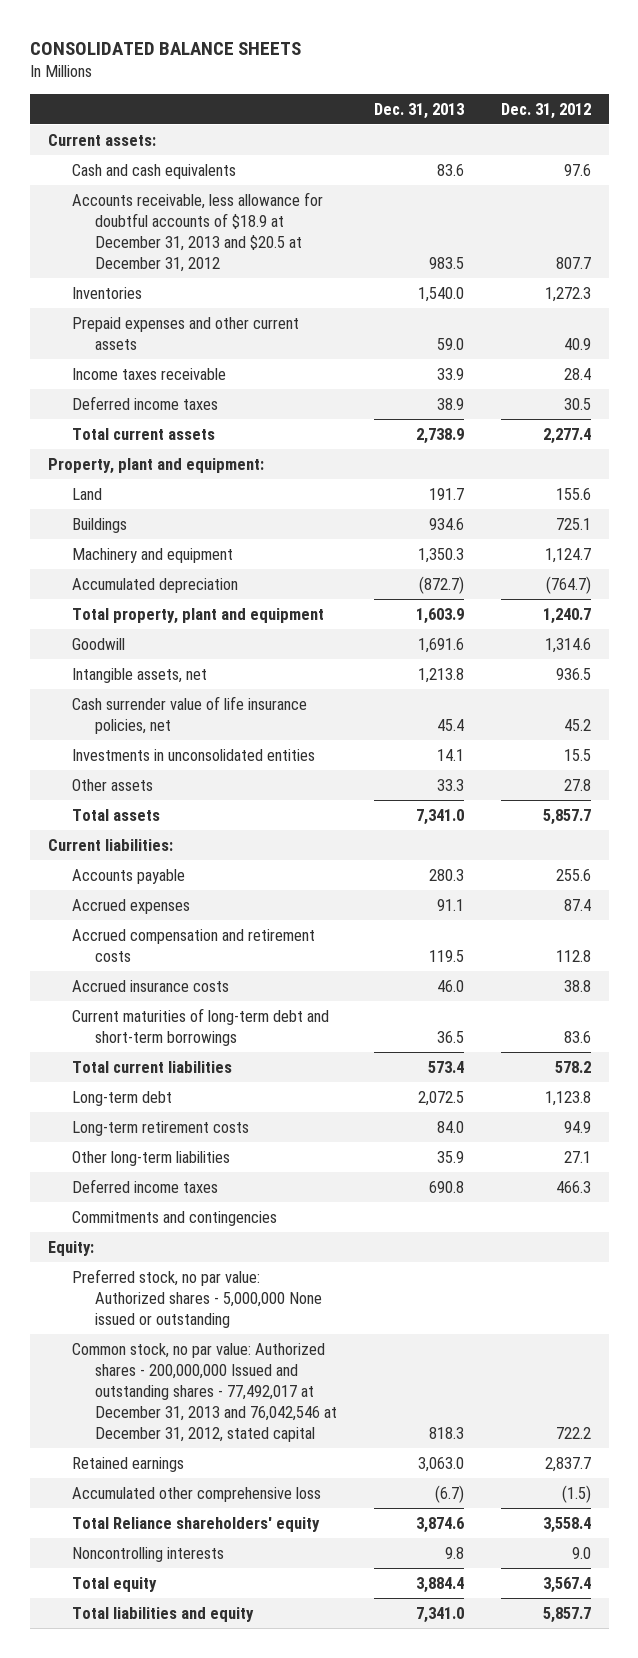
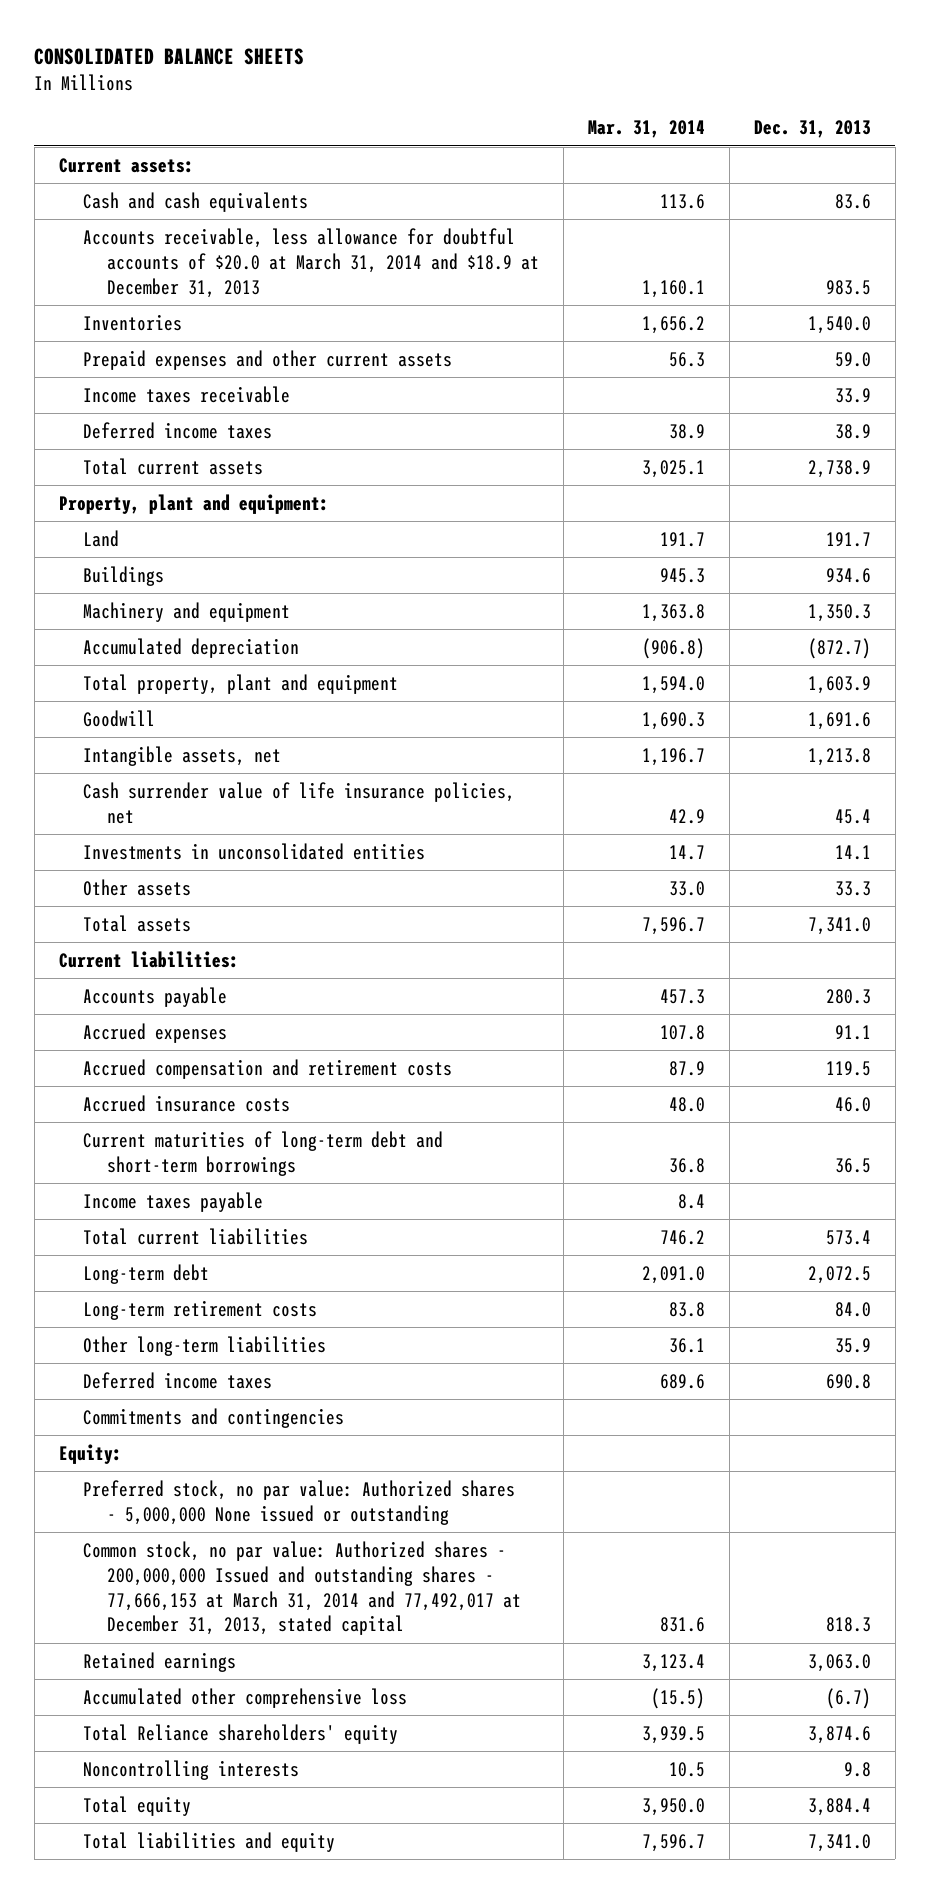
[500,102,591,119] Dec. 31, 2012 -> none
none -> [587,120,705,139] Mar. 31, 2014
[71,191,323,273] Accounts receivable, less allowance for doubtful accounts of $18.9 at December 31, 2013 and $20.5 at December 31, 2012 -> [82,227,540,298] Accounts receivable, less allowance for doubtful accounts of $20.0 at March 31, 2014 and $18.9 at December 31, 2013
none -> [82,1191,263,1212] Income taxes payable
[71,1342,338,1443] Common stock, no par value: Authorized shares - 200,000,000 Issued and outstanding shares - 77,492,017 at December 31, 2013 and 76,042,546 at December 31, 2012, stated capital -> [82,1540,522,1636] Common stock, no par value: Authorized shares - 200,000,000 Issued and outstanding shares - 77,666,153 at March 31, 2014 and 77,492,017 at December 31, 2013, stated capital

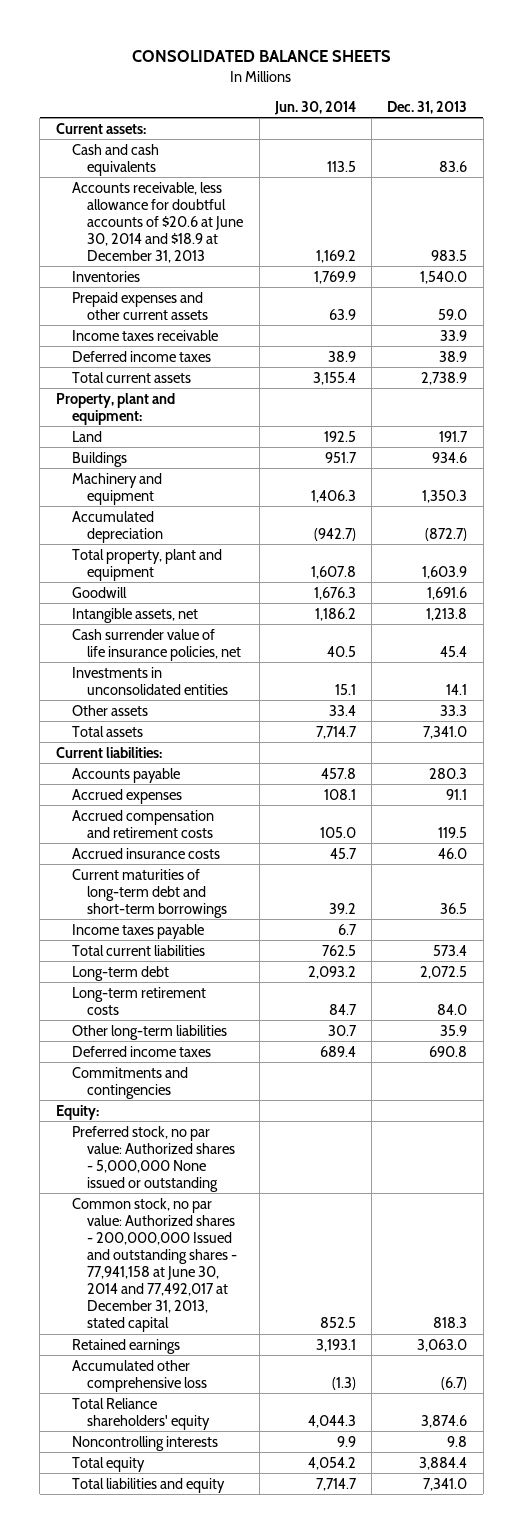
[587,120,705,139] Mar. 31, 2014 -> none
none -> [273,100,356,115] Jun. 30, 2014
[82,227,540,298] Accounts receivable, less allowance for doubtful accounts of $20.0 at March 31, 2014 and $18.9 at December 31, 2013 -> [71,181,244,263] Accounts receivable, less allowance for doubtful accounts of $20.6 at June 30, 2014 and $18.9 at December 31, 2013
[82,1540,522,1636] Common stock, no par value: Authorized shares - 200,000,000 Issued and outstanding shares - 77,666,153 at March 31, 2014 and 77,492,017 at December 31, 2013, stated capital -> [71,1197,238,1333] Common stock, no par value: Authorized shares - 200,000,000 Issued and outstanding shares - 77,941,158 at June 30, 2014 and 77,492,017 at December 31, 2013, stated capital

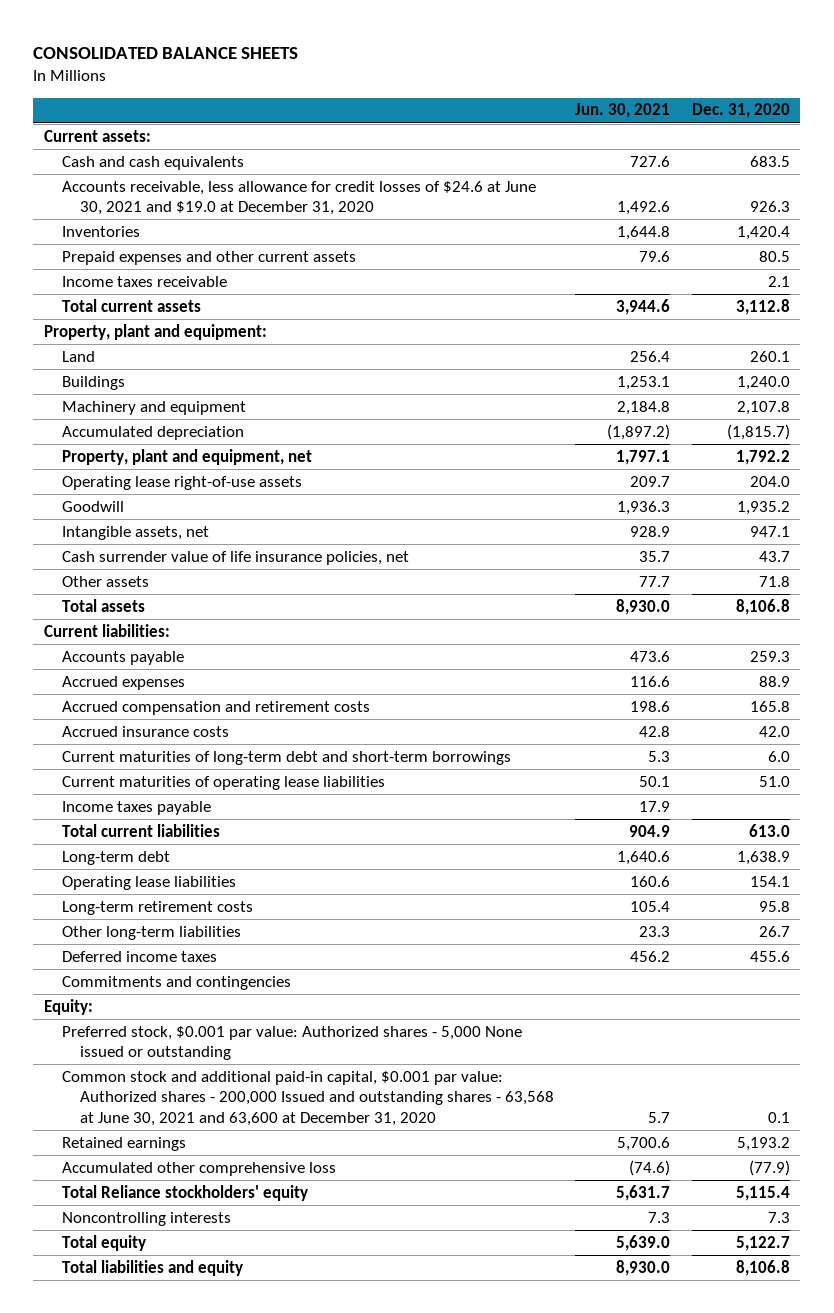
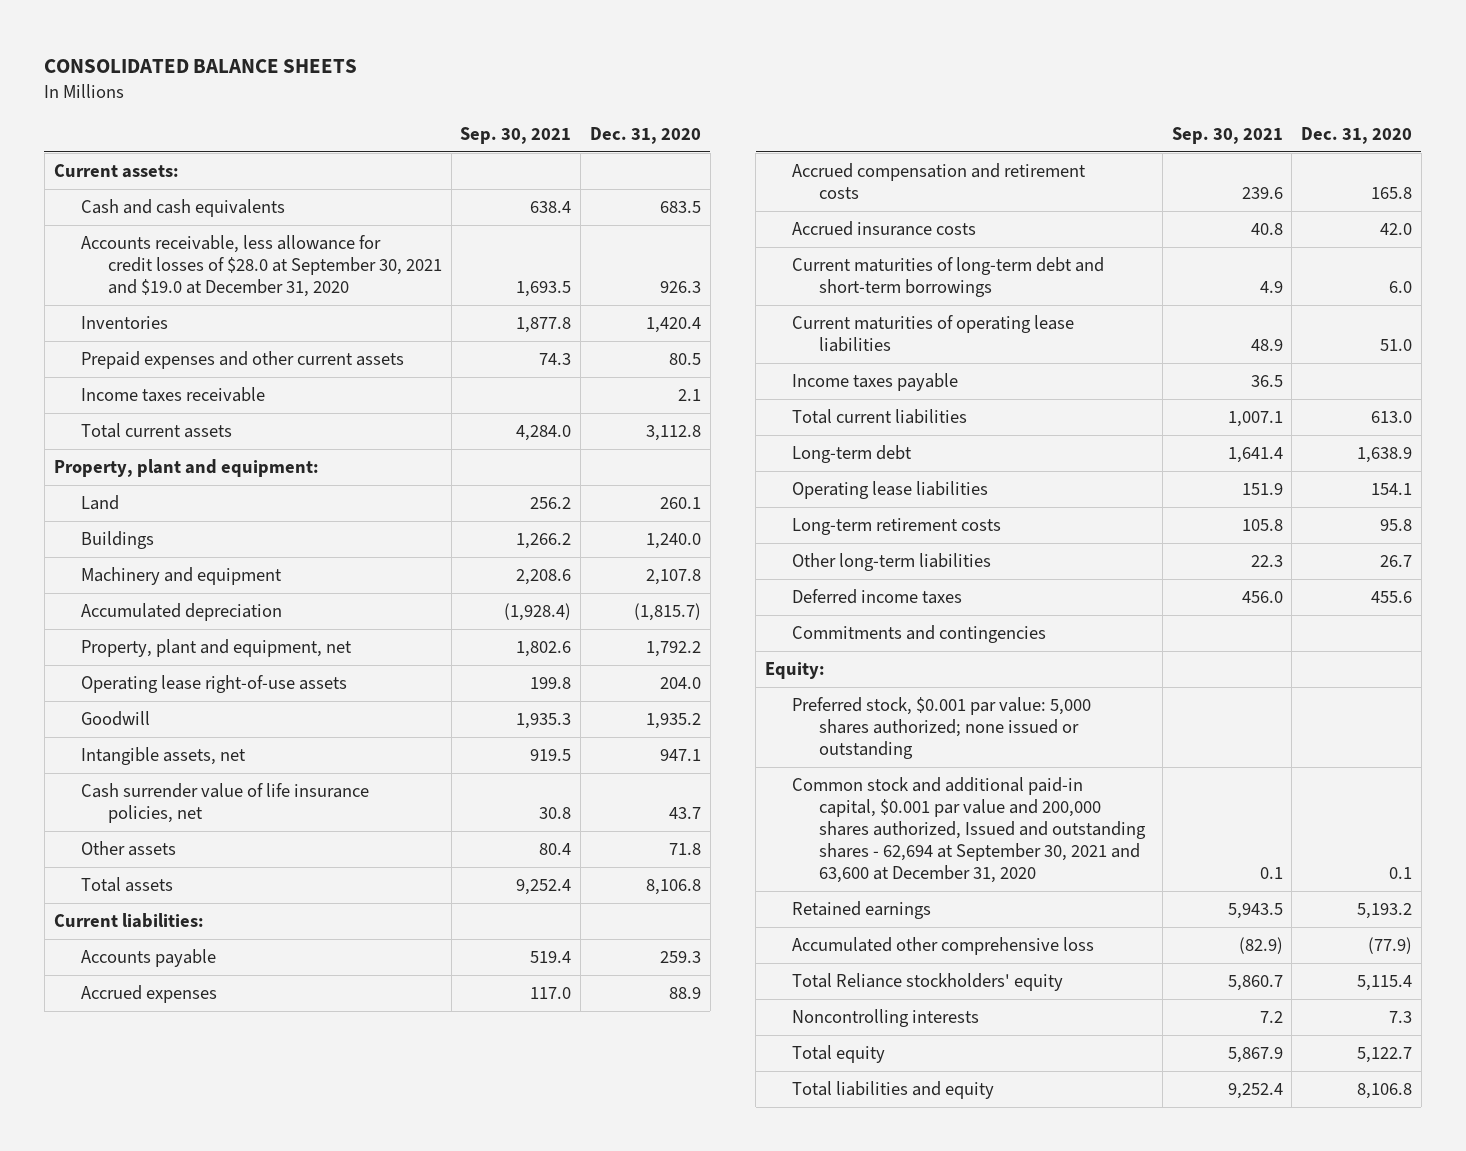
[575,103,671,119] Jun. 30, 2021 -> none
none -> [460,126,572,144] Sep. 30, 2021
[61,180,536,216] Accounts receivable, less allowance for credit losses of $24.6 at June 30, 2021 and $19.0 at December 31, 2020 -> [80,235,442,297] Accounts receivable, less allowance for credit losses of $28.0 at September 30, 2021 and $19.0 at December 31, 2020
[61,1025,522,1061] Preferred stock, $0.001 par value: Authorized shares - 5,000 None issued or outstanding -> [792,697,1092,759] Preferred stock, $0.001 par value: 5,000 shares authorized; none issued or outstanding
[61,1070,554,1126] Common stock and additional paid-in capital, $0.001 par value: Authorized shares - 200,000 Issued and outstanding shares - 63,568 at June 30, 2021 and 63,600 at December 31, 2020 -> [792,777,1147,883] Common stock and additional paid-in capital, $0.001 par value and 200,000 shares authorized, Issued and outstanding shares - 62,694 at September 30, 2021 and 63,600 at December 31, 2020

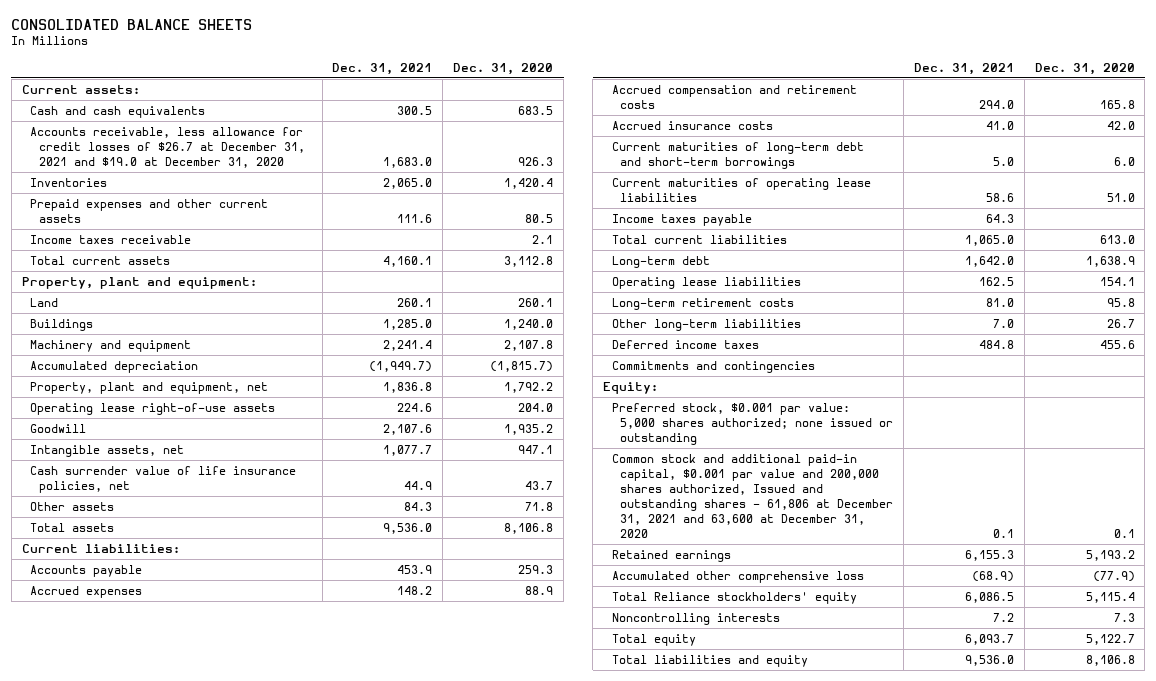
[460,126,572,144] Sep. 30, 2021 -> none
none -> [332,62,433,75] Dec. 31, 2021
[80,235,442,297] Accounts receivable, less allowance for credit losses of $28.0 at September 30, 2021 and $19.0 at December 31, 2020 -> [30,126,305,168] Accounts receivable, less allowance for credit losses of $26.7 at December 31, 2021 and $19.0 at December 31, 2020
[792,777,1147,883] Common stock and additional paid-in capital, $0.001 par value and 200,000 shares authorized, Issued and outstanding shares - 62,694 at September 30, 2021 and 63,600 at December 31, 2020 -> [611,453,894,539] Common stock and additional paid-in capital, $0.001 par value and 200,000 shares authorized, Issued and outstanding shares - 61,806 at December 31, 2021 and 63,600 at December 31, 2020

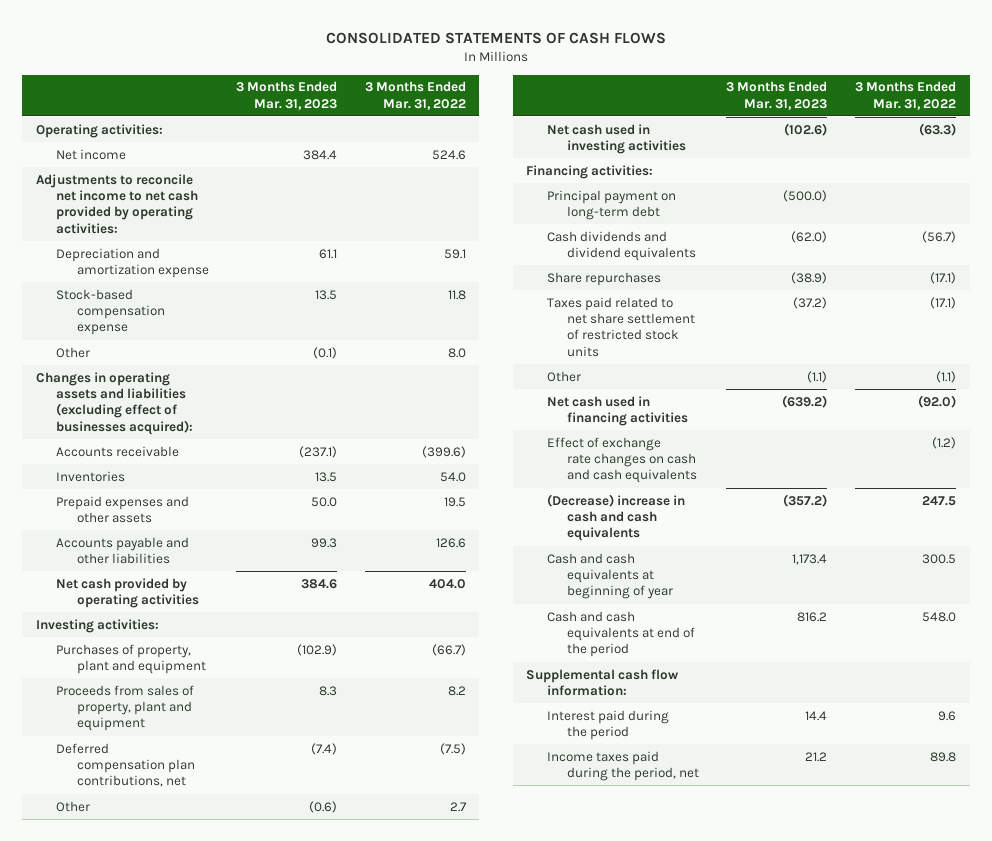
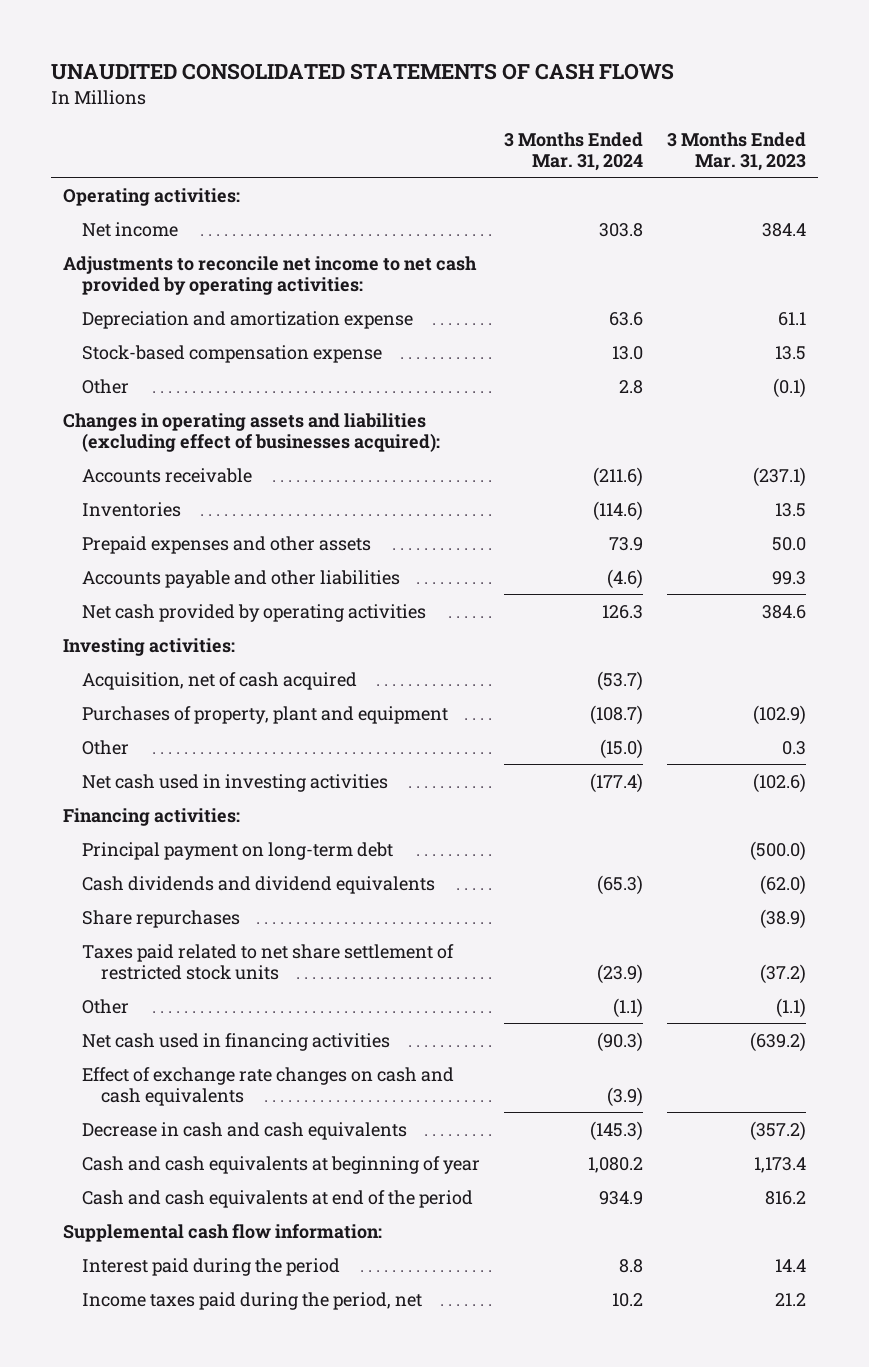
[325,32,666,45] CONSOLIDATED STATEMENTS OF CASH FLOWS -> [51,63,675,81] UNAUDITED CONSOLIDATED STATEMENTS OF CASH FLOWS
[364,81,466,110] 3 Months Ended Mar. 31, 2022 -> none
none -> [504,131,644,171] 3 Months Ended Mar. 31, 2024
none -> [82,671,358,690] Acquisition, net of cash acquired
[56,684,195,732] Proceeds from sales of property, plant and equipment -> none
[56,742,195,788] Deferred compensation plan contributions, net -> none
[309,800,338,813] (0.6) -> [782,740,807,755] 0.3
[546,493,685,542] (Decrease) increase in cash and cash equivalents -> [82,1121,408,1140] Decrease in cash and cash equivalents

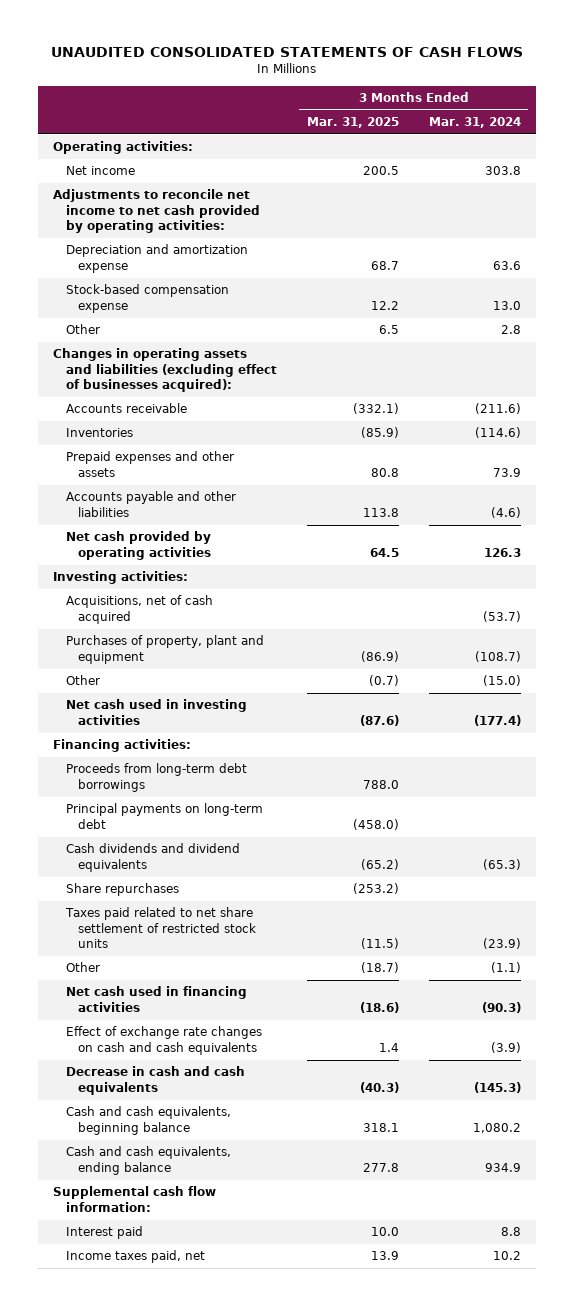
[667,131,807,171] 3 Months Ended Mar. 31, 2023 -> none
none -> [306,117,399,129] Mar. 31, 2025
[82,671,358,690] Acquisition, net of cash acquired -> [65,595,213,624] Acquisitions, net of cash acquired
none -> [65,763,247,792] Proceeds from long-term debt borrowings
[82,841,394,860] Principal payment on long-term debt -> [65,803,263,829] Principal payments on long-term debt
[82,1155,481,1174] Cash and cash equivalents at beginning of year -> [65,1106,231,1135] Cash and cash equivalents, beginning balance
[82,1189,474,1208] Cash and cash equivalents at end of the period -> [65,1146,231,1175] Cash and cash equivalents, ending balance
[82,1257,341,1276] Interest paid during the period -> [65,1226,143,1240] Interest paid
[82,1291,423,1310] Income taxes paid during the period, net -> [65,1250,205,1264] Income taxes paid, net

